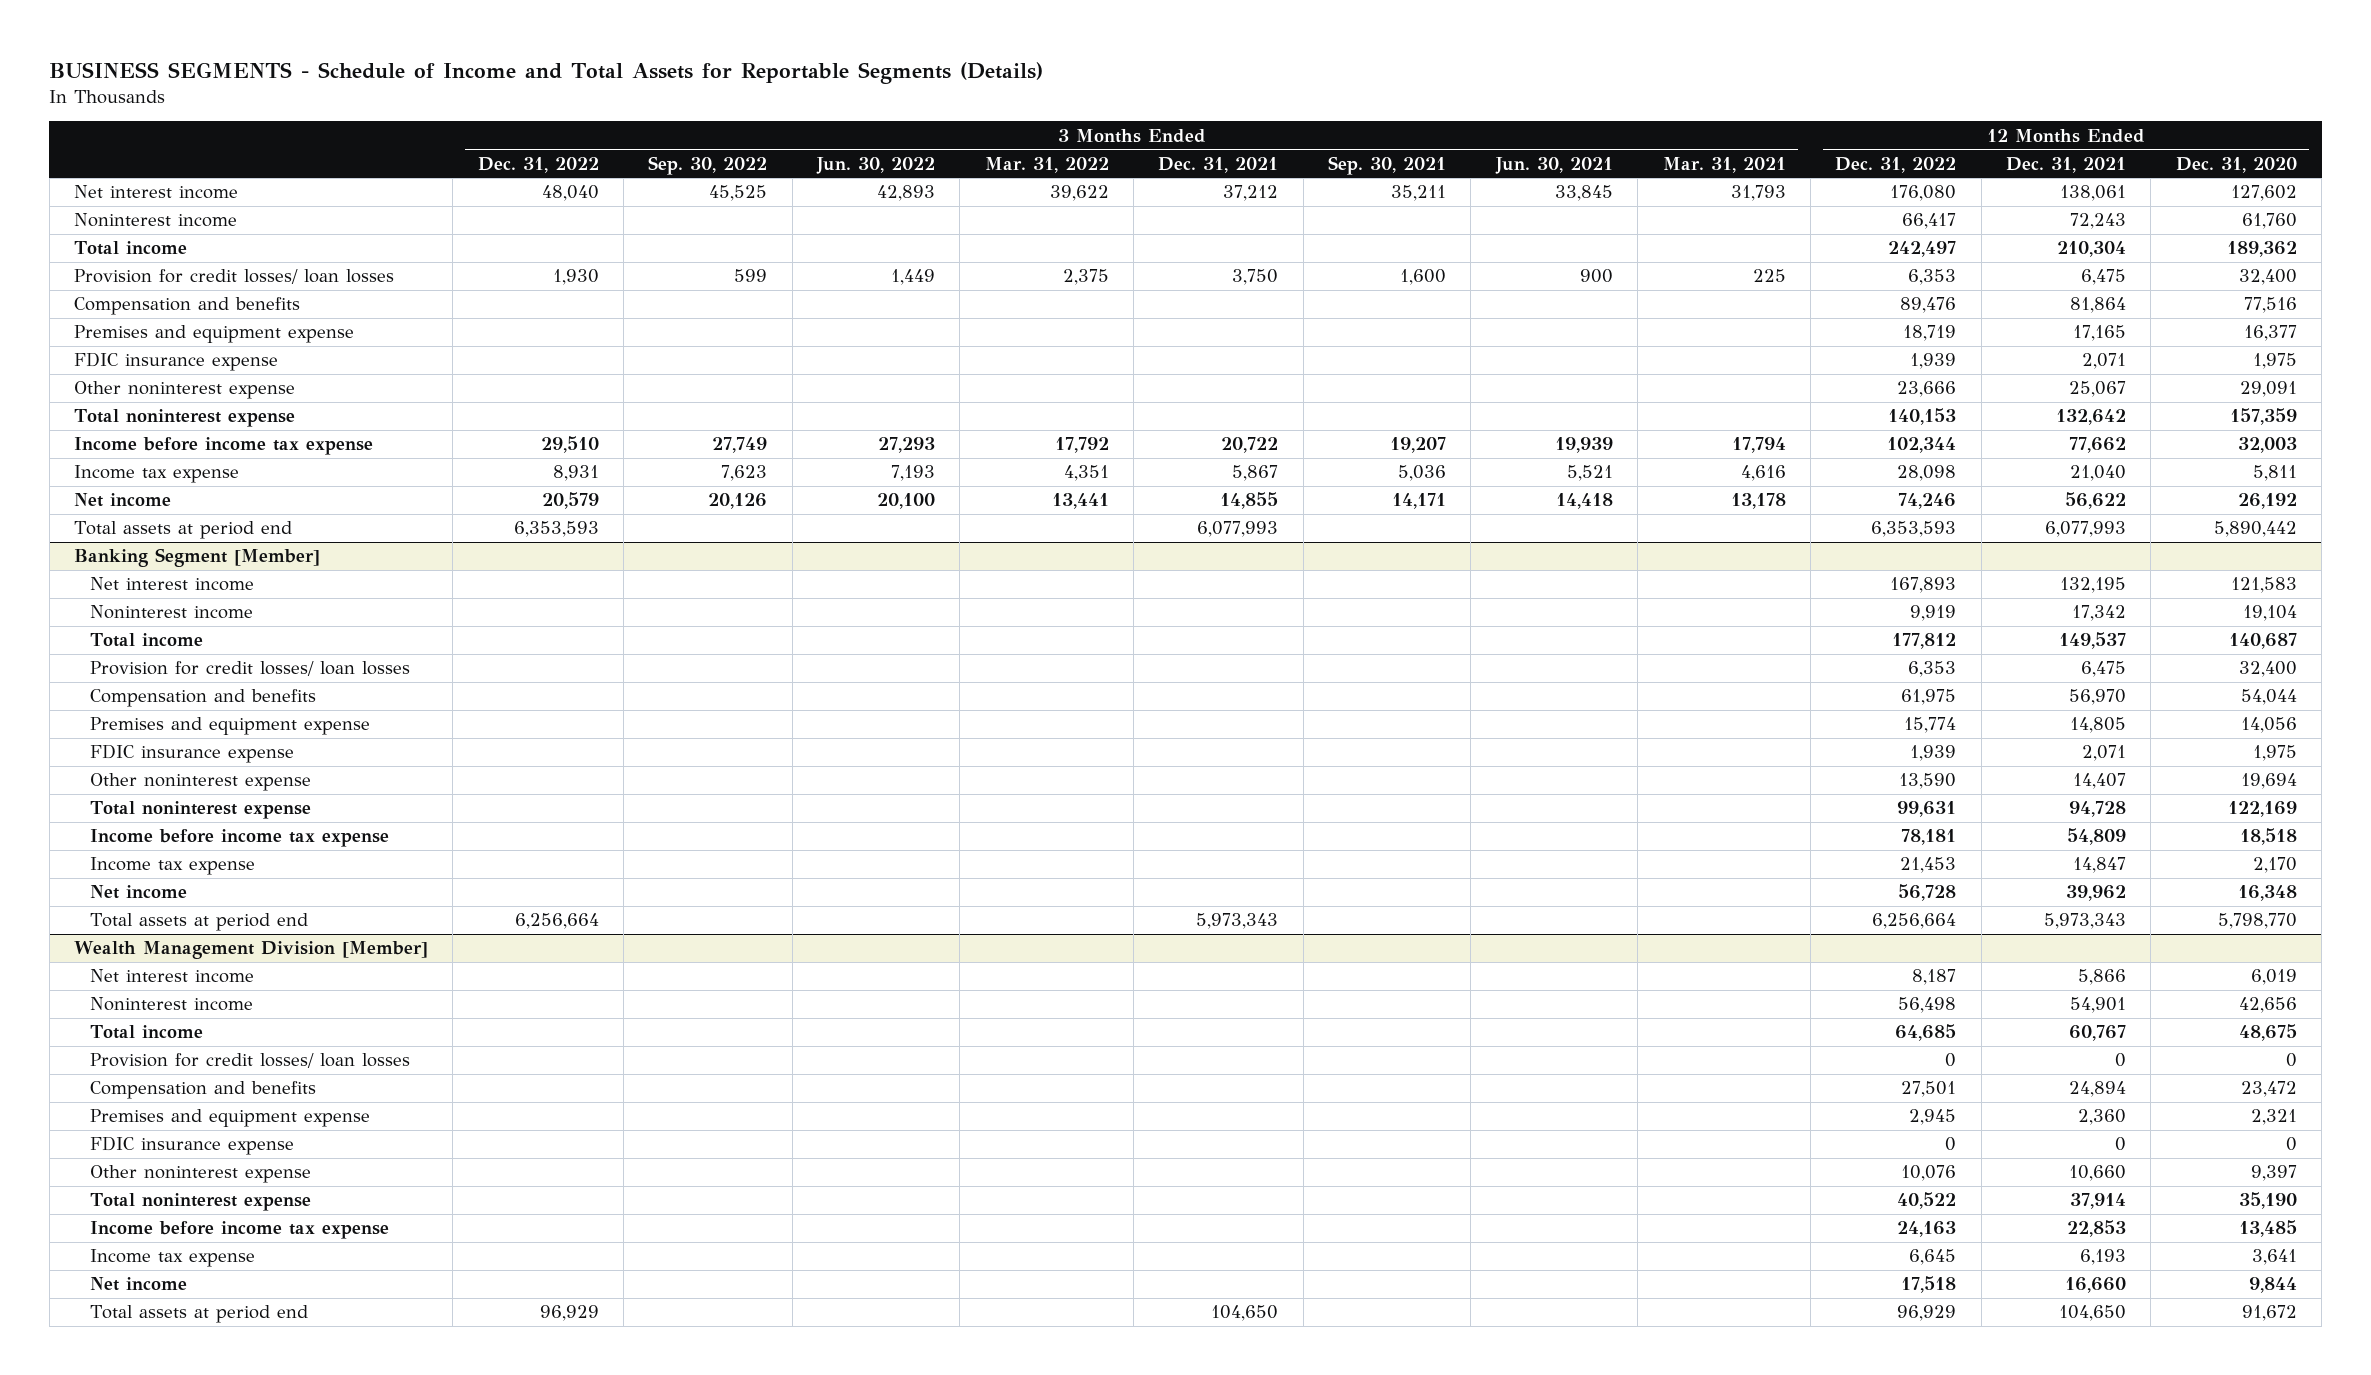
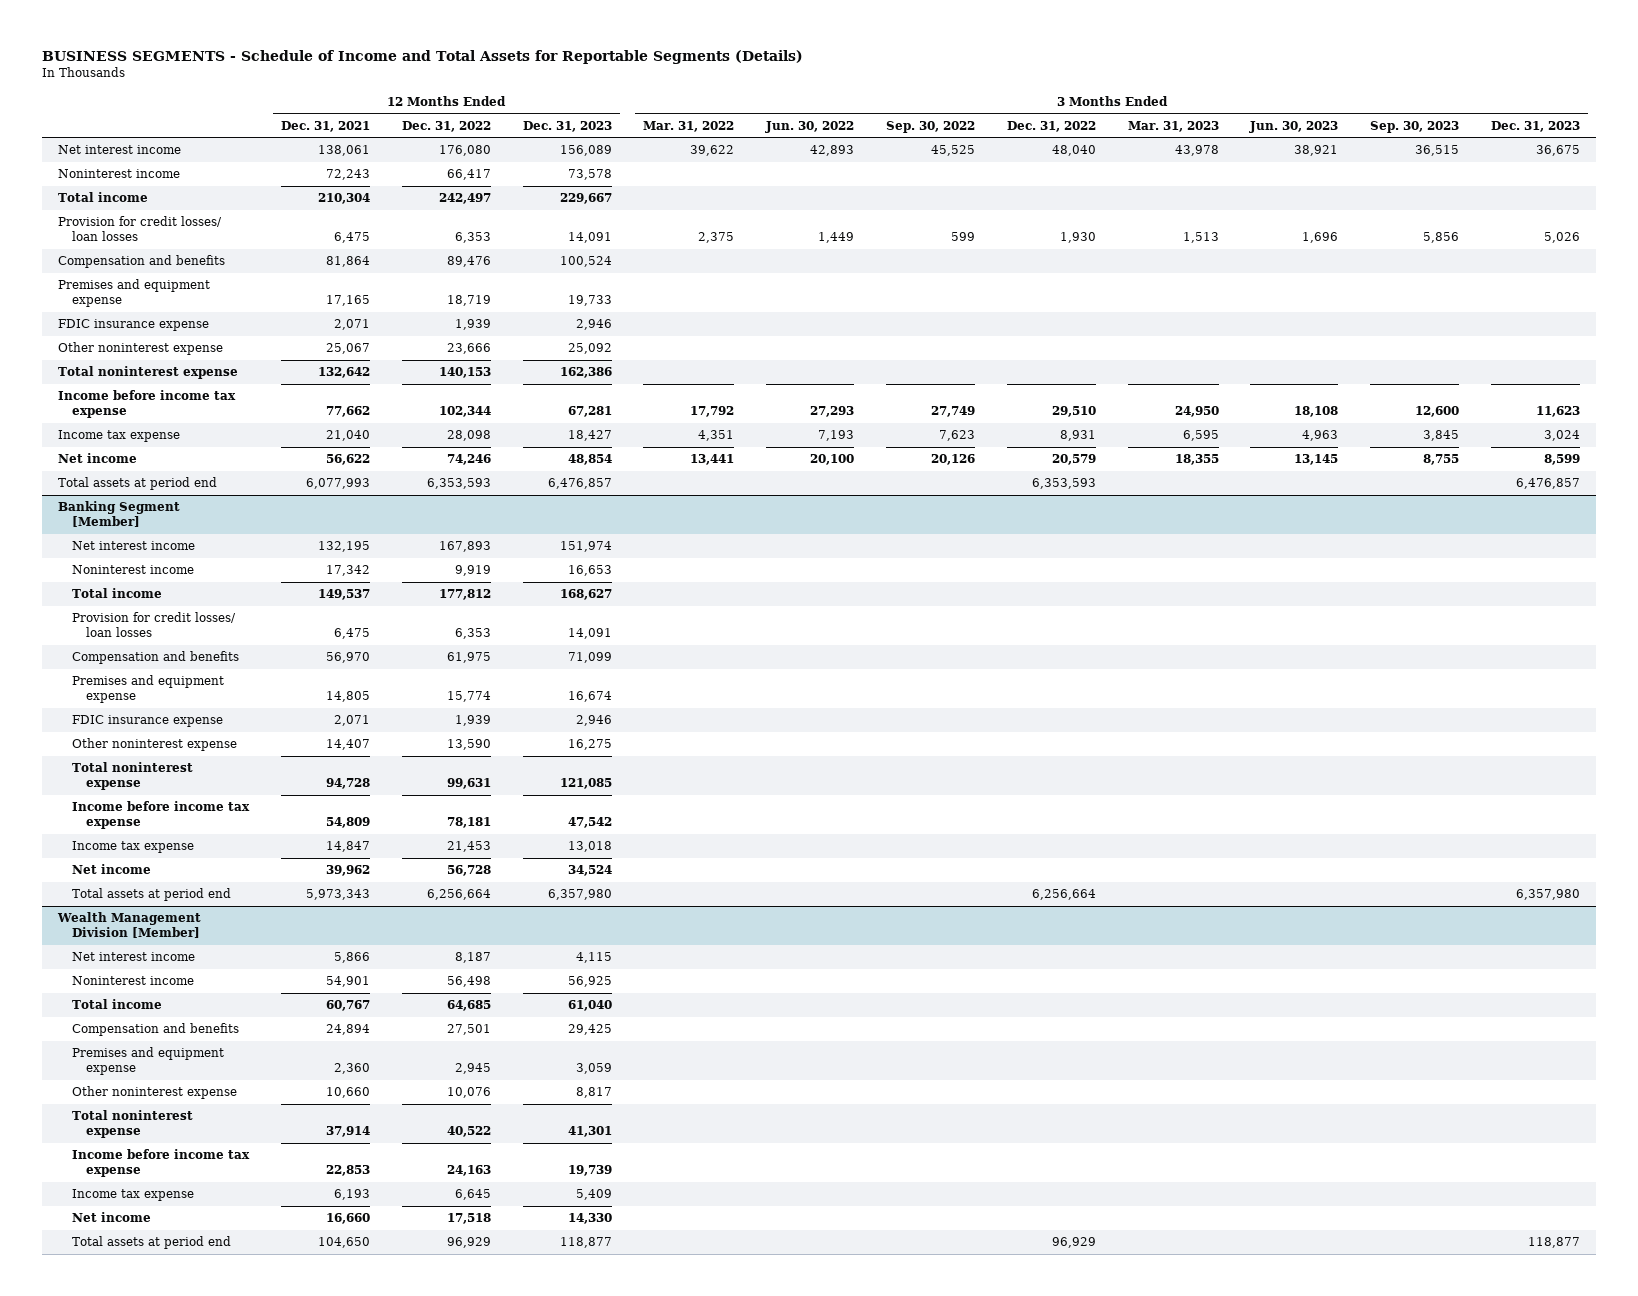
[1158,156,1279,173] Dec. 31, 2021 -> none
[1328,155,1447,175] Sep. 30, 2021 -> none
[1494,156,1613,174] Jun. 30, 2021 -> none
[1662,156,1786,173] Mar. 31, 2021 -> none
[2175,156,2297,173] Dec. 31, 2020 -> none
none -> [522,120,612,132] Dec. 31, 2023
none -> [1127,120,1219,132] Mar. 31, 2023
none -> [1249,120,1339,133] Jun. 30, 2023
none -> [1370,120,1460,133] Sep. 30, 2023
none -> [1491,120,1581,132] Dec. 31, 2023
[89,1053,410,1069] Provision for credit losses/ loan losses -> none
[89,1136,294,1156] FDIC insurance expense -> none

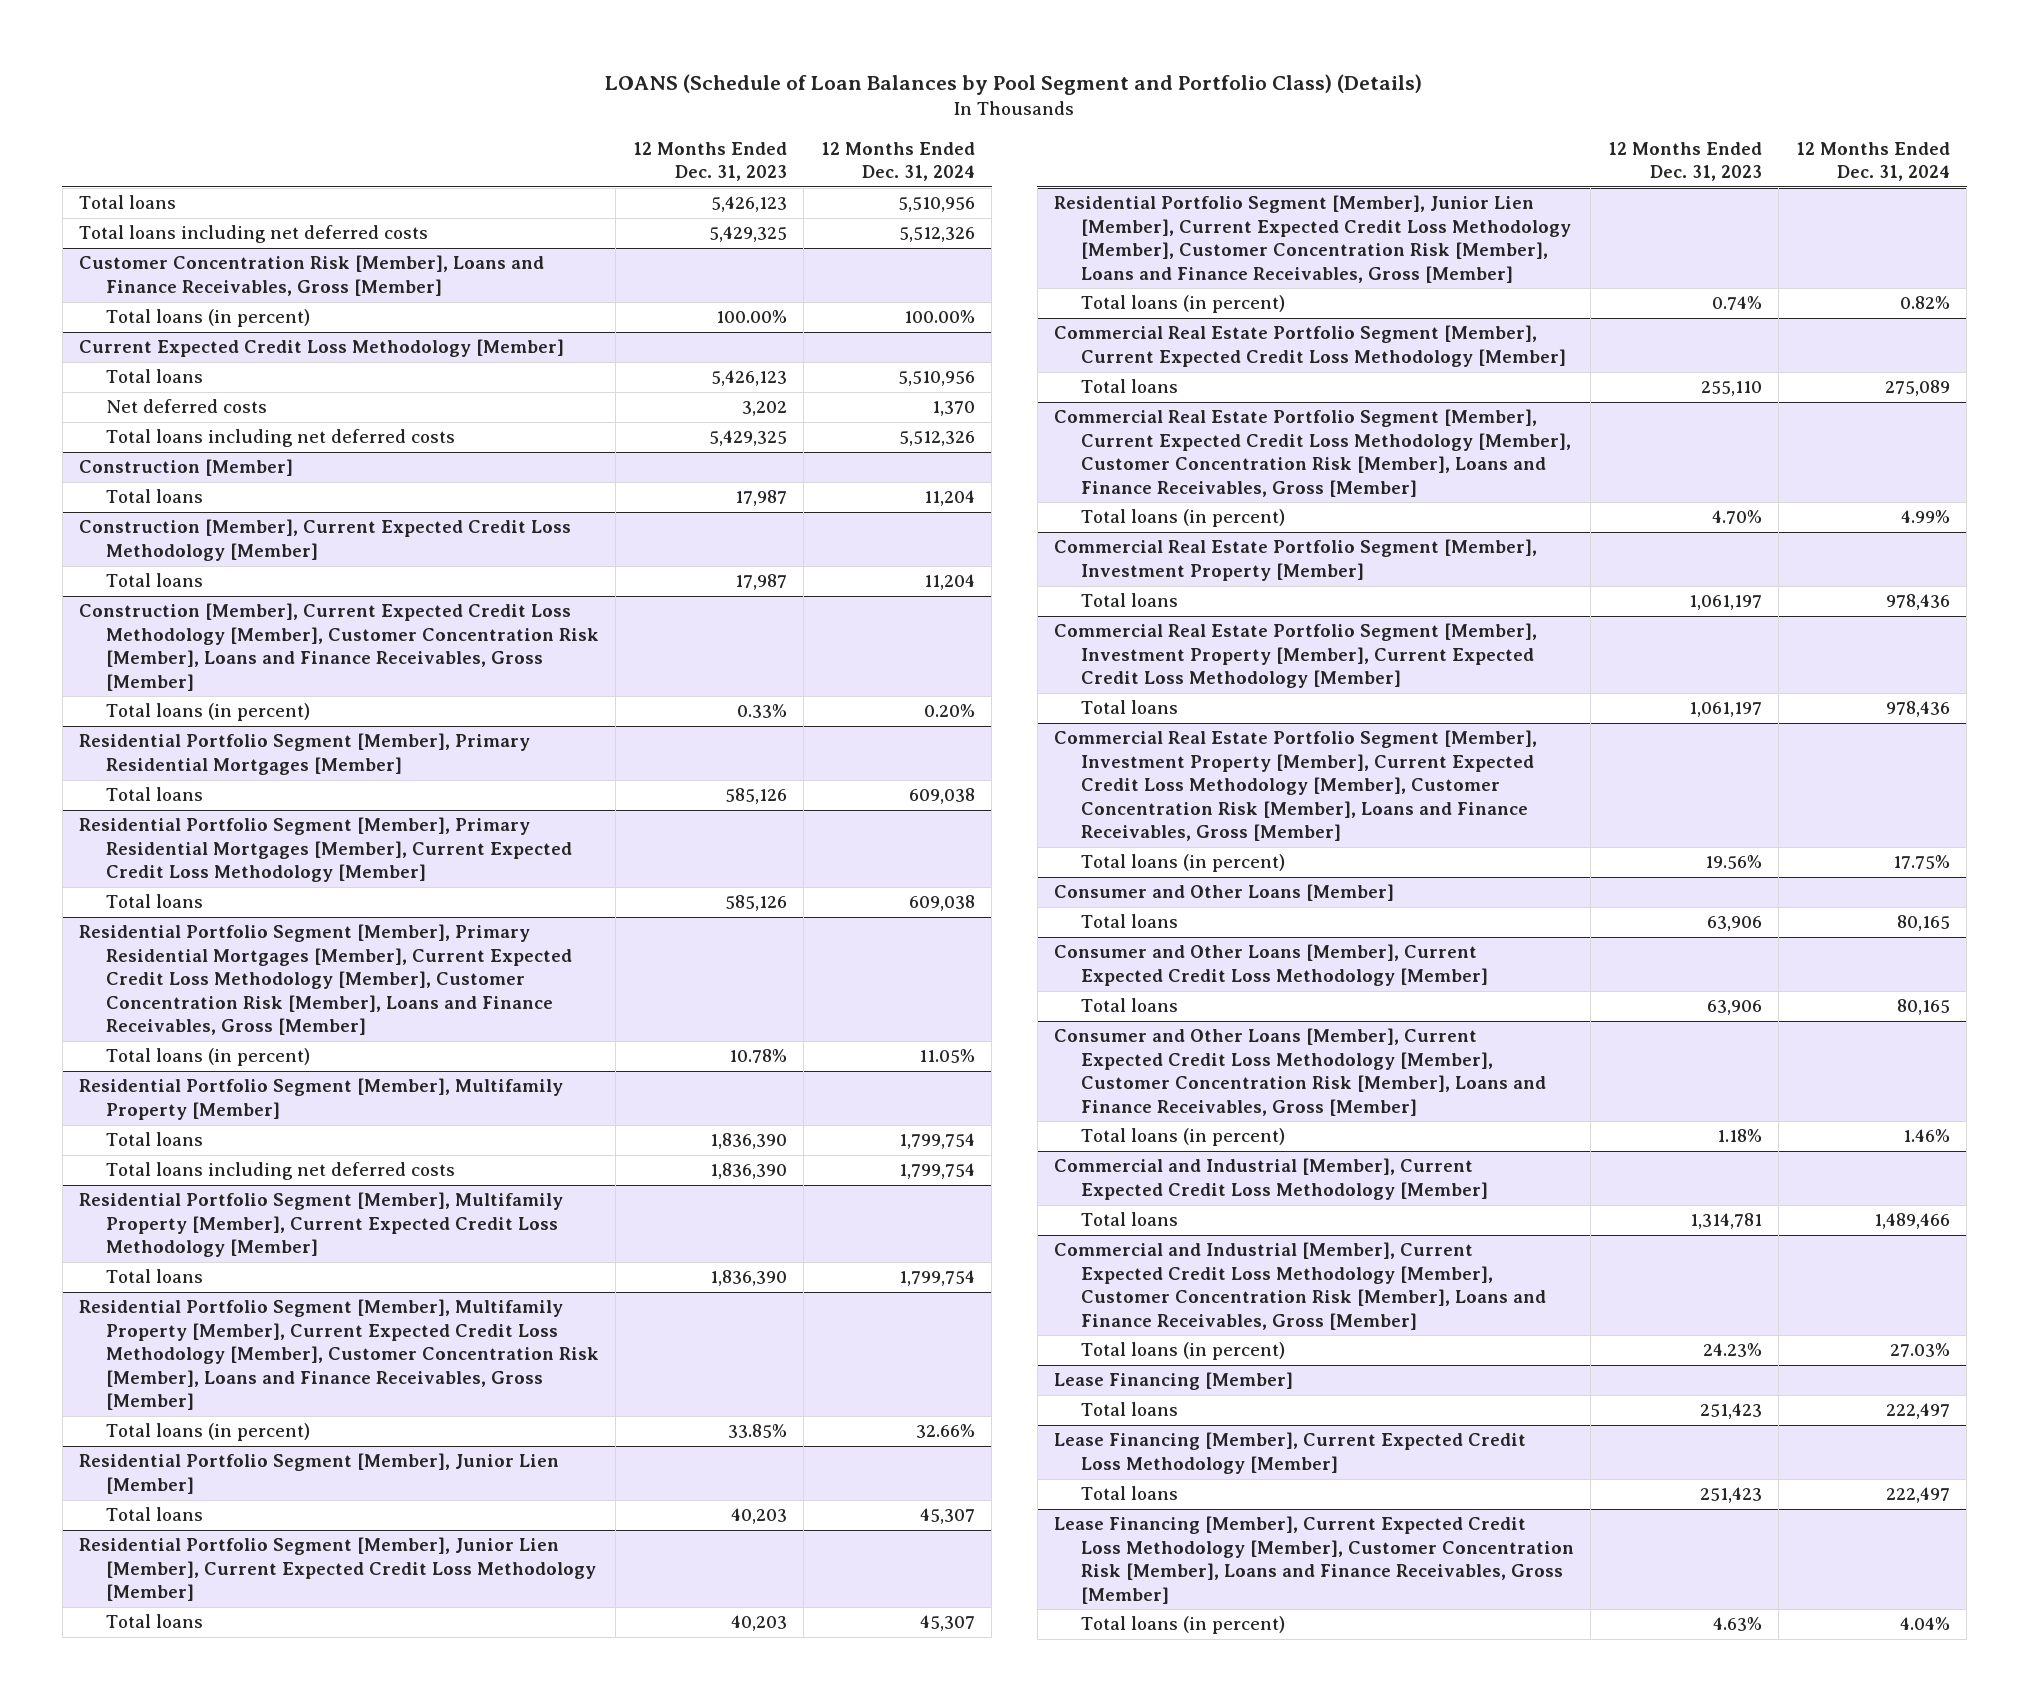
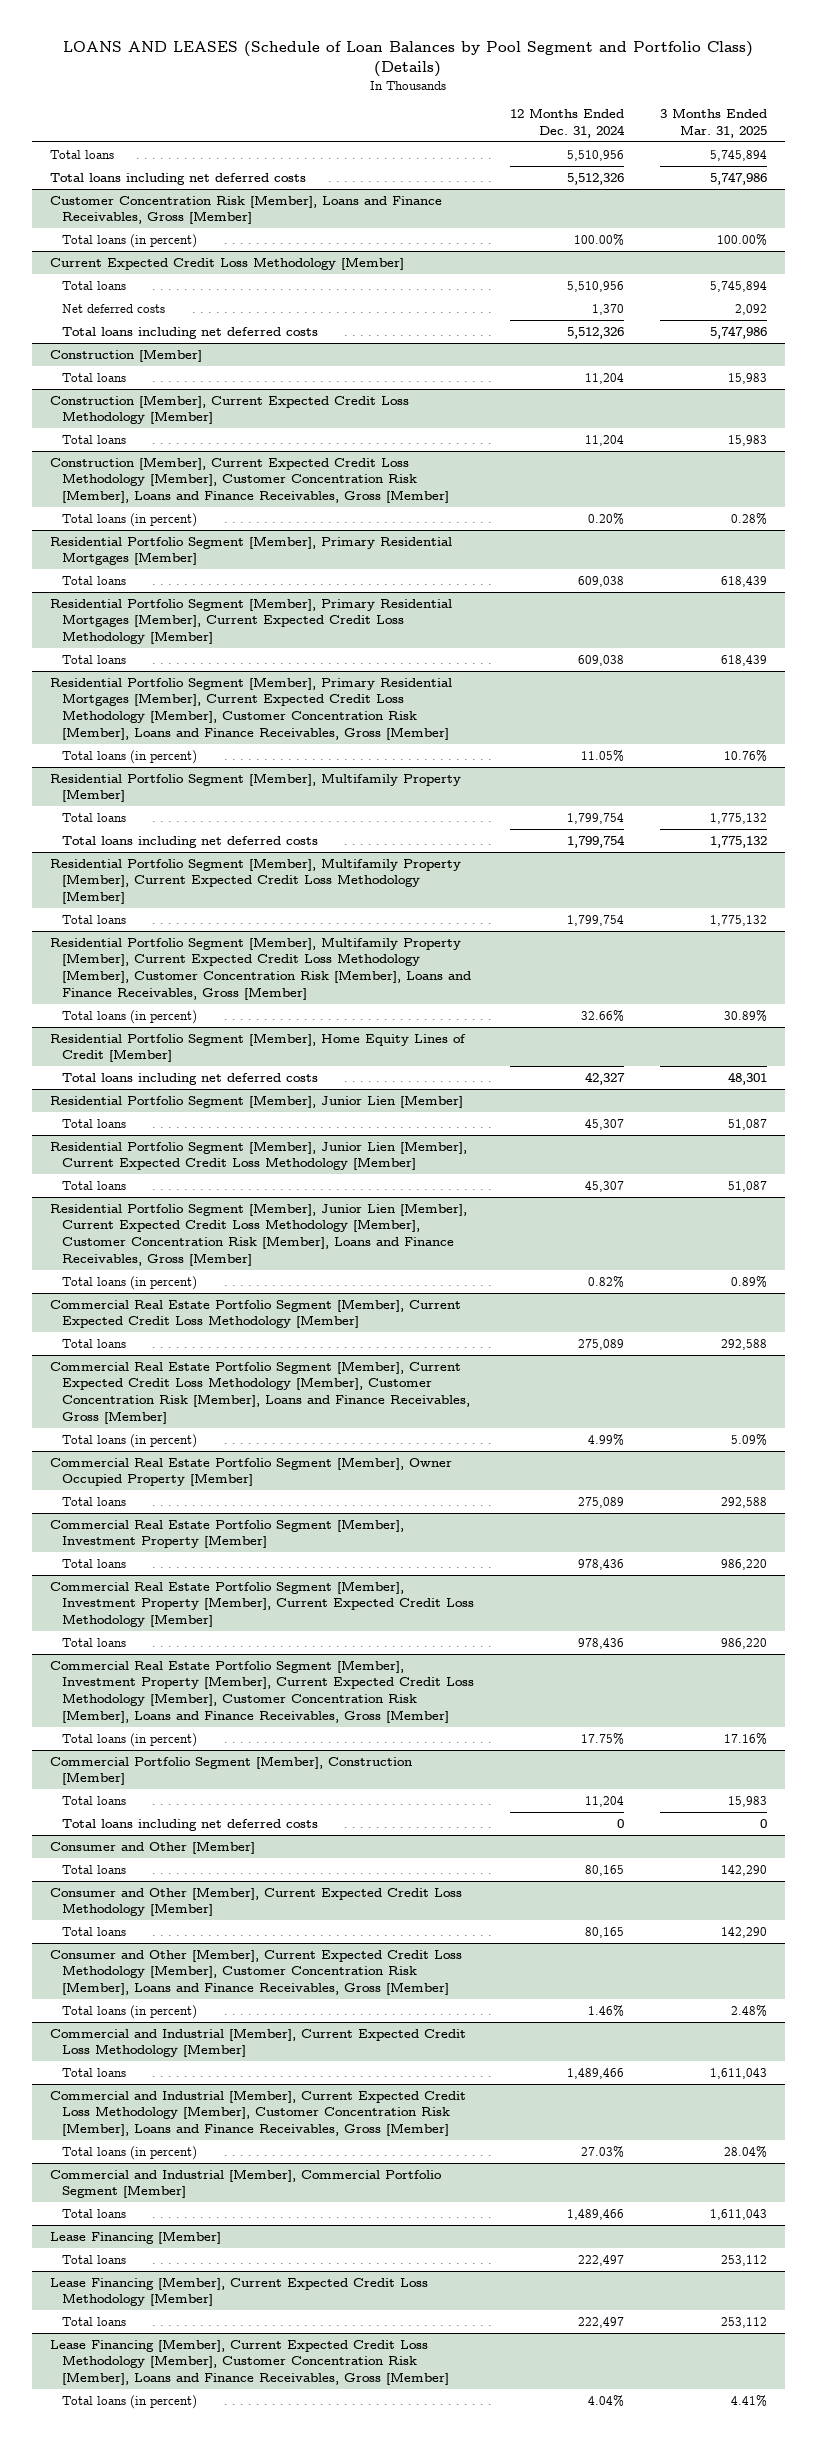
[605,74,1423,96] LOANS (Schedule of Loan Balances by Pool Segment and Portfolio Class) (Details) -> [63,40,754,78] LOANS AND LEASES (Schedule of Loan Balances by Pool Segment and Portfolio Class) (Details)
[632,141,787,182] 12 Months Ended Dec. 31, 2023 -> none
none -> [659,108,767,139] 3 Months Ended Mar. 31, 2025
none -> [49,1032,466,1063] Residential Portfolio Segment [Member], Home Equity Lines of Credit [Member]
none -> [62,1072,319,1085] Total loans including net deferred costs
none -> [49,1456,452,1487] Commercial Real Estate Portfolio Segment [Member], Owner Occupied Property [Member]
none -> [62,1496,127,1506] Total loans
none -> [49,1755,412,1786] Commercial Portfolio Segment [Member], Construction [Member]
none -> [62,1795,127,1805] Total loans
none -> [62,1818,319,1831] Total loans including net deferred costs
[1054,884,1395,902] Consumer and Other Loans [Member] -> [49,1840,255,1854] Consumer and Other [Member]
[1054,944,1488,986] Consumer and Other Loans [Member], Current Expected Credit Loss Methodology [Member] -> [49,1886,462,1917] Consumer and Other [Member], Current Expected Credit Loss Methodology [Member]
[1054,1028,1546,1116] Consumer and Other Loans [Member], Current Expected Credit Loss Methodology [Member], Customer Concentration Risk [Member], Loans and Finance Receivables, Gross [Member] -> [49,1948,462,1996] Consumer and Other [Member], Current Expected Credit Loss Methodology [Member], Customer Concentration Risk [Member], Loans and Finance Receivables, Gross [Member]
none -> [49,2168,442,2199] Commercial and Industrial [Member], Commercial Portfolio Segment [Member]
none -> [62,2208,127,2218] Total loans

